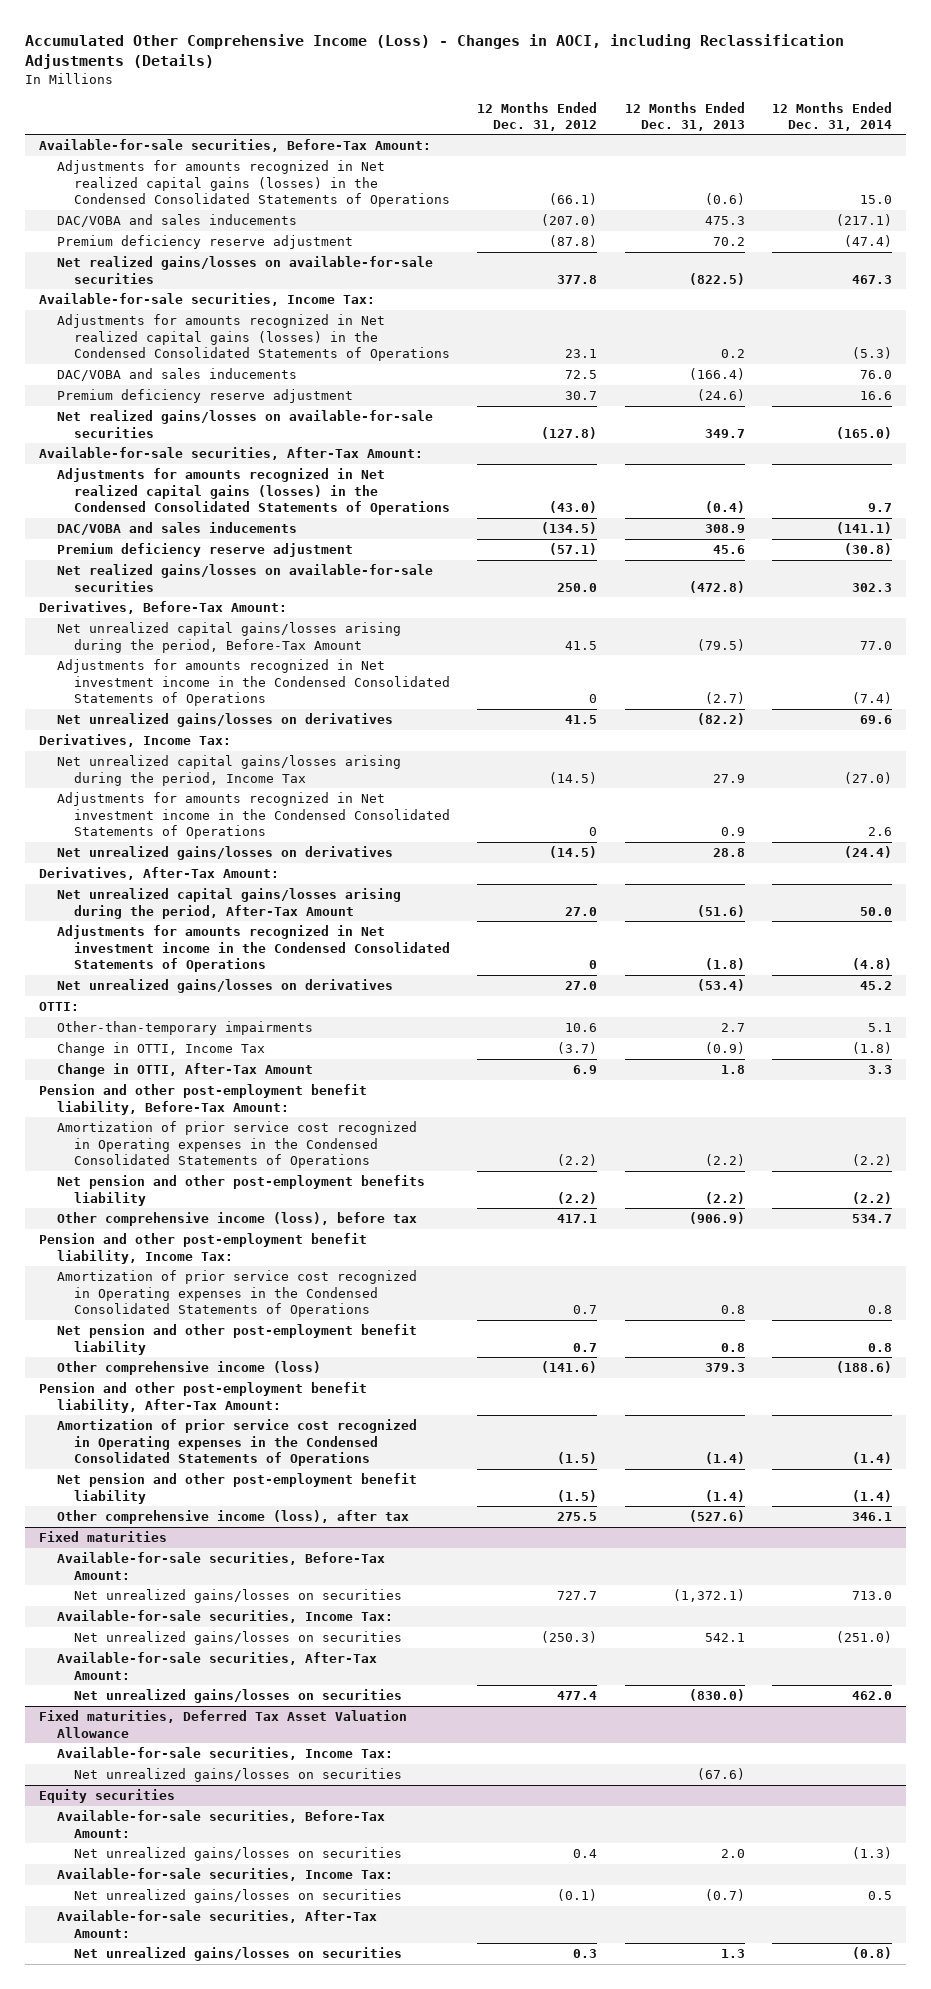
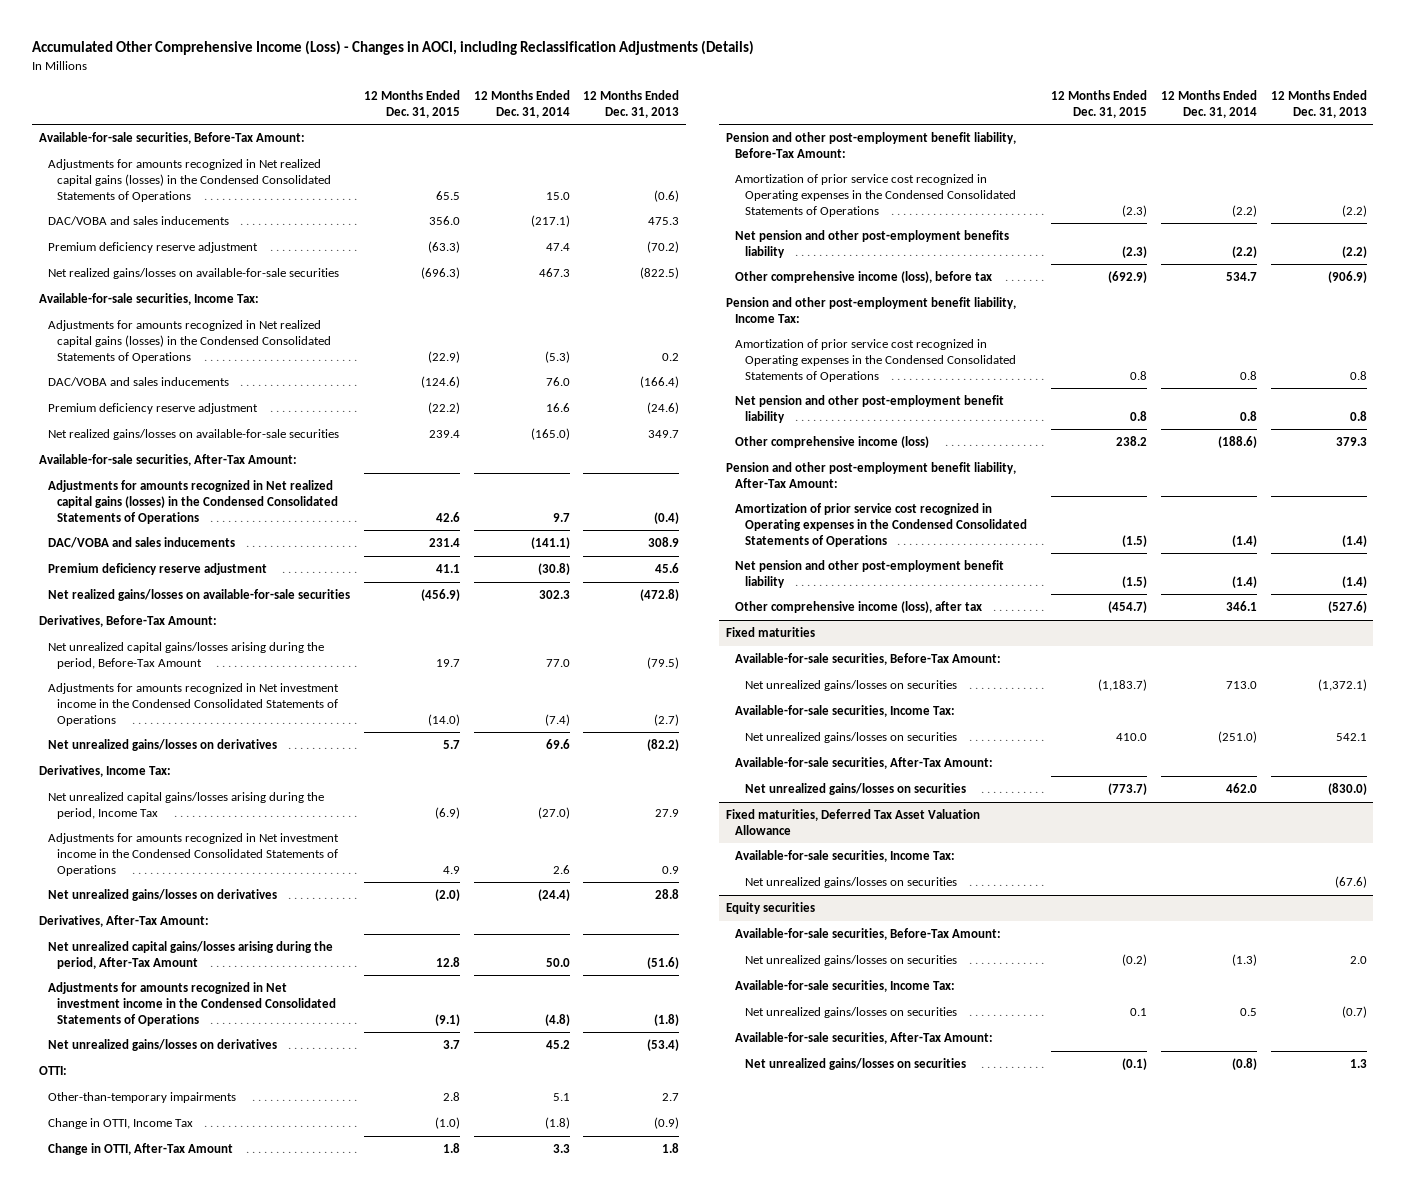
[477,101,598,132] 12 Months Ended Dec. 31, 2012 -> none
none -> [363,90,460,118] 12 Months Ended Dec. 31, 2015
[712,237,745,247] 70.2 -> [647,241,680,254] (70.2)
[843,235,892,248] (47.4) -> [545,243,570,252] 47.4

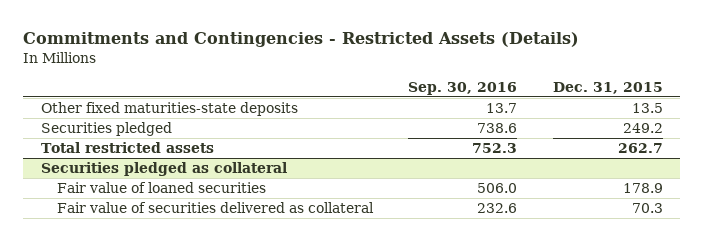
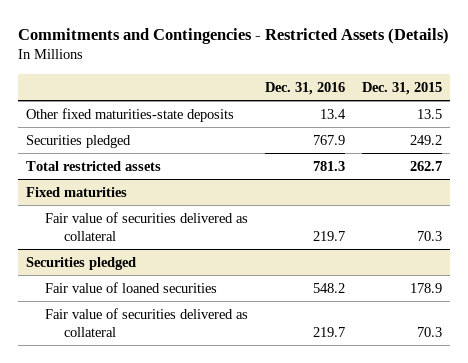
[408,81,518,95] Sep. 30, 2016 -> none
none -> [264,81,345,95] Dec. 31, 2016
none -> [26,186,128,197] Fixed maturities
none -> [44,211,248,241] Fair value of securities delivered as collateral
[40,162,287,177] Securities pledged as collateral -> [26,256,137,270] Securities pledged

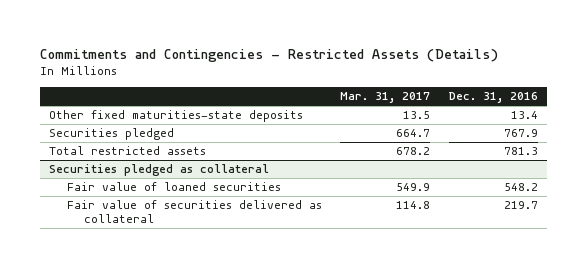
[361,81,442,95] Dec. 31, 2015 -> none
none -> [340,92,431,104] Mar. 31, 2017
[26,186,128,197] Fixed maturities -> none
[44,211,248,241] Fair value of securities delivered as collateral -> none
[26,256,137,270] Securities pledged -> [49,164,270,177] Securities pledged as collateral

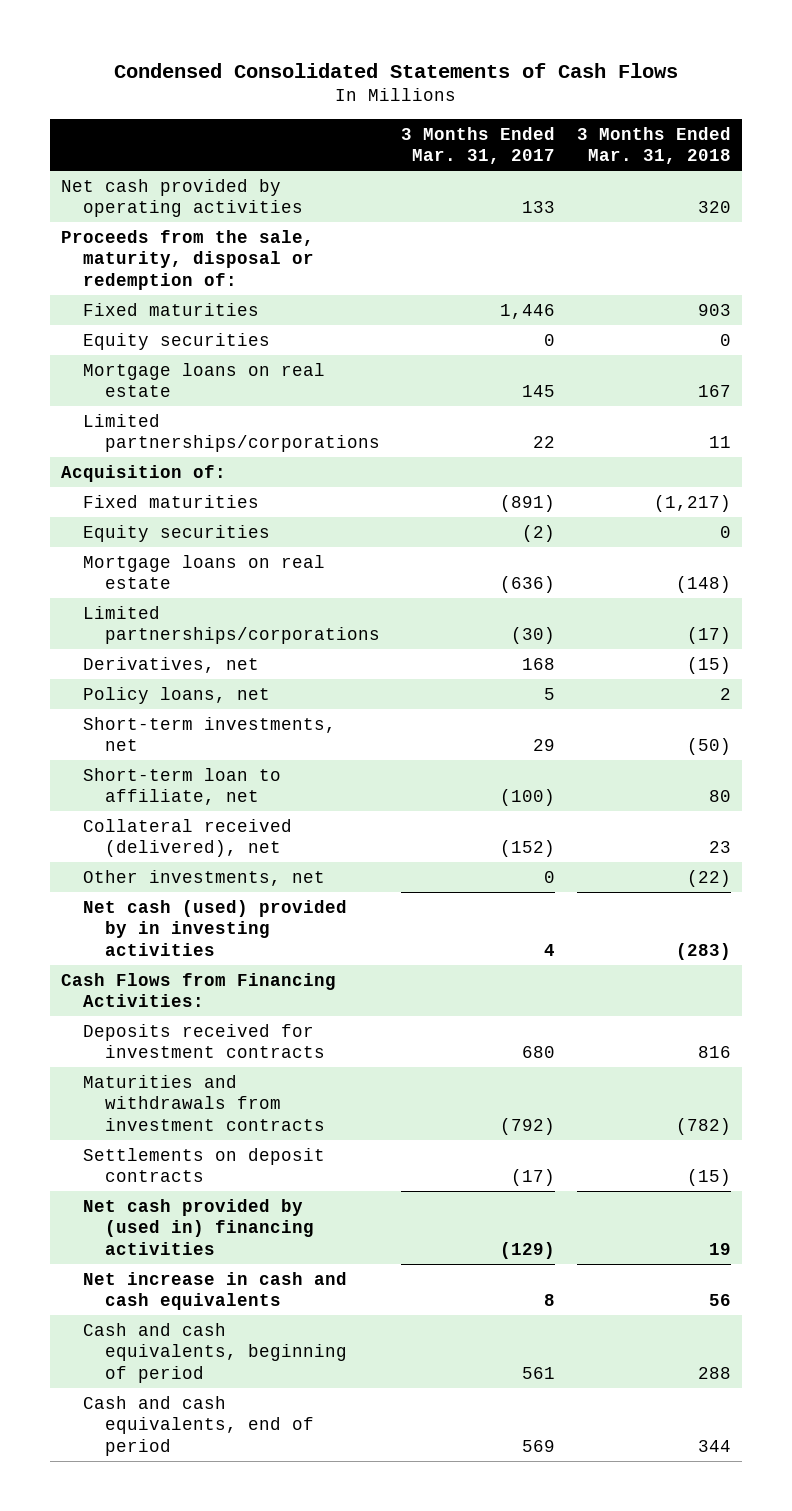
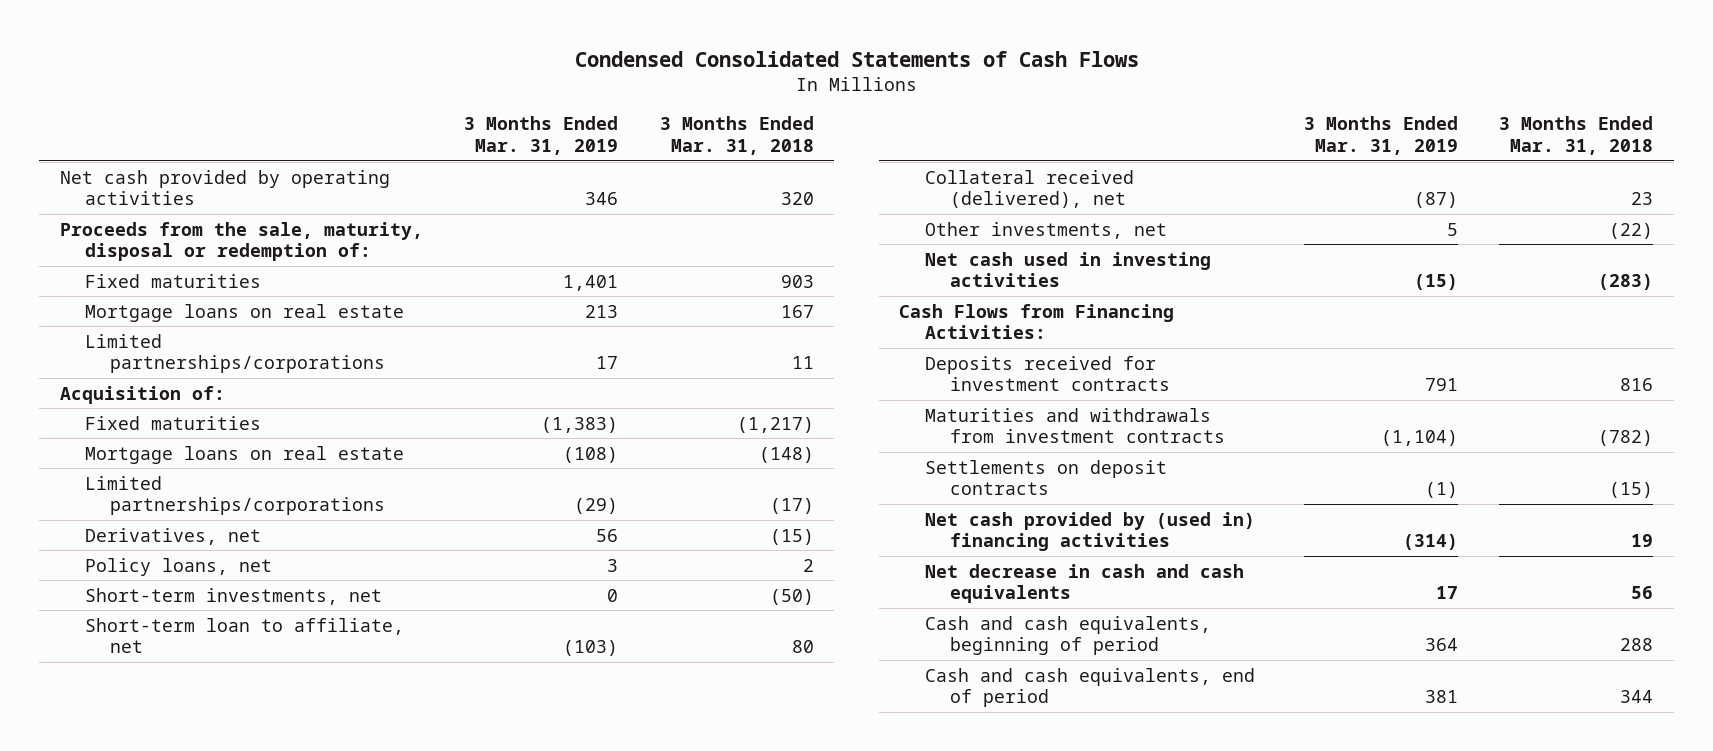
[401,126,556,165] 3 Months Ended Mar. 31, 2017 -> none
none -> [464,116,619,155] 3 Months Ended Mar. 31, 2019
[82,332,270,350] Equity securities -> none
[82,524,270,542] Equity securities -> none
[82,899,347,956] Net cash (used) provided by in investing activities -> [924,251,1211,288] Net cash used in investing activities
[82,1271,347,1311] Net increase in cash and cash equivalents -> [924,563,1244,604] Net decrease in cash and cash equivalents

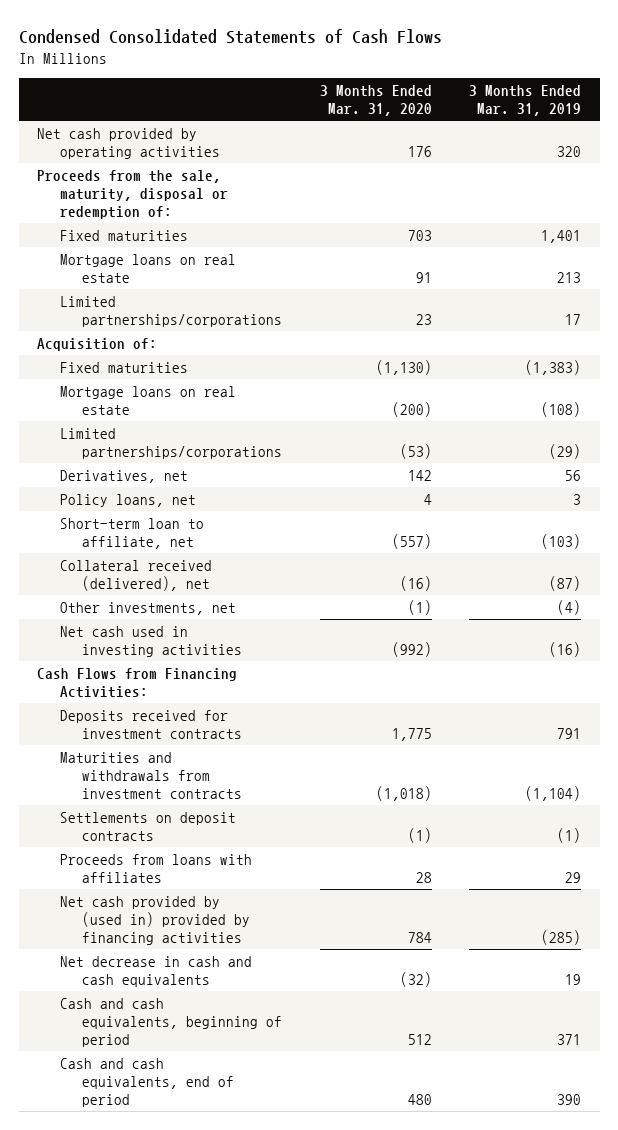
[659,116,814,155] 3 Months Ended Mar. 31, 2018 -> none
none -> [319,85,432,117] 3 Months Ended Mar. 31, 2020
[585,192,619,206] 346 -> [556,145,581,157] 320
[85,587,383,605] Short-term investments, net -> none
[1446,222,1458,236] 5 -> [556,599,581,615] (4)
[1413,274,1458,291] (15) -> [548,641,581,657] (16)
none -> [59,853,252,883] Proceeds from loans with affiliates
[924,511,1255,552] Net cash provided by (used in) financing activities -> [59,895,251,945] Net cash provided by (used in) provided by financing activities
[1402,534,1458,551] (314) -> [540,929,581,945] (285)
[1435,586,1458,600] 17 -> [564,973,581,985] 19
[1424,638,1458,652] 364 -> [556,1033,581,1045] 371
[1424,690,1458,704] 381 -> [556,1093,581,1105] 390

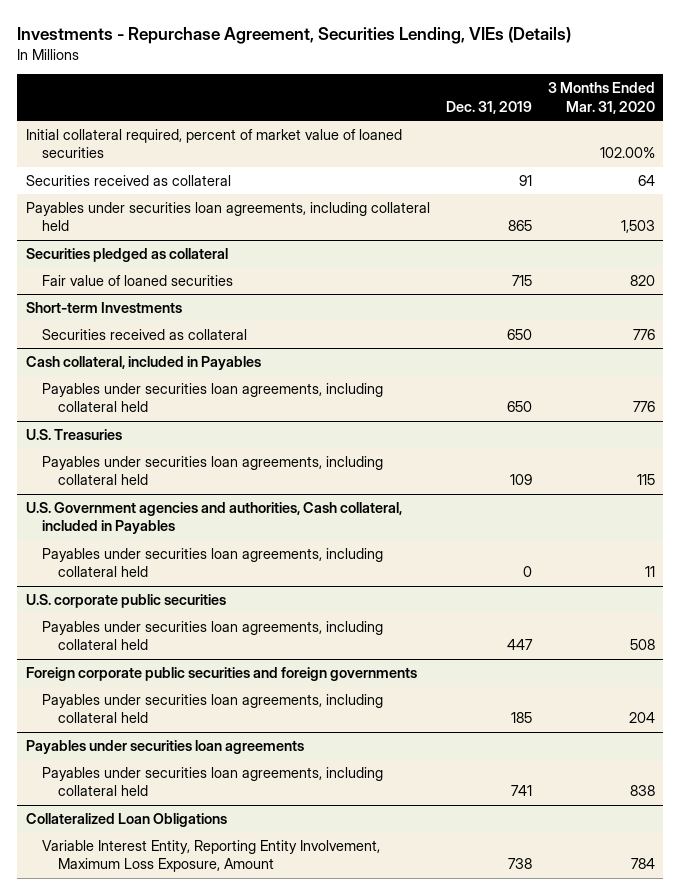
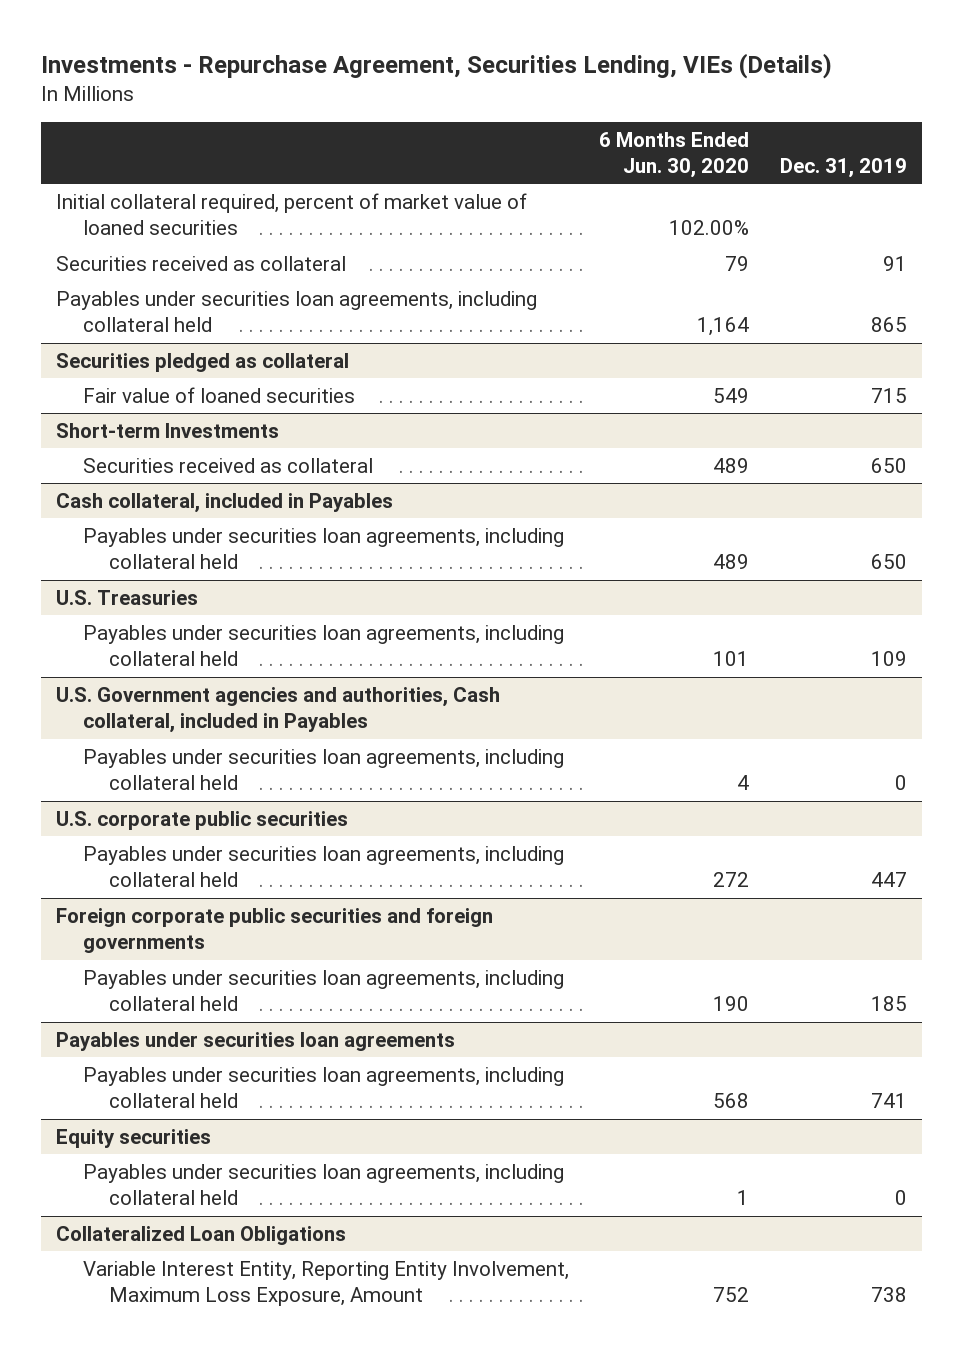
[547,82,655,114] 3 Months Ended Mar. 31, 2020 -> none
none -> [599,131,750,179] 6 Months Ended Jun. 30, 2020
none -> [56,1128,212,1148] Equity securities
none -> [82,1163,564,1206] Payables under securities loan agreements, including collateral held

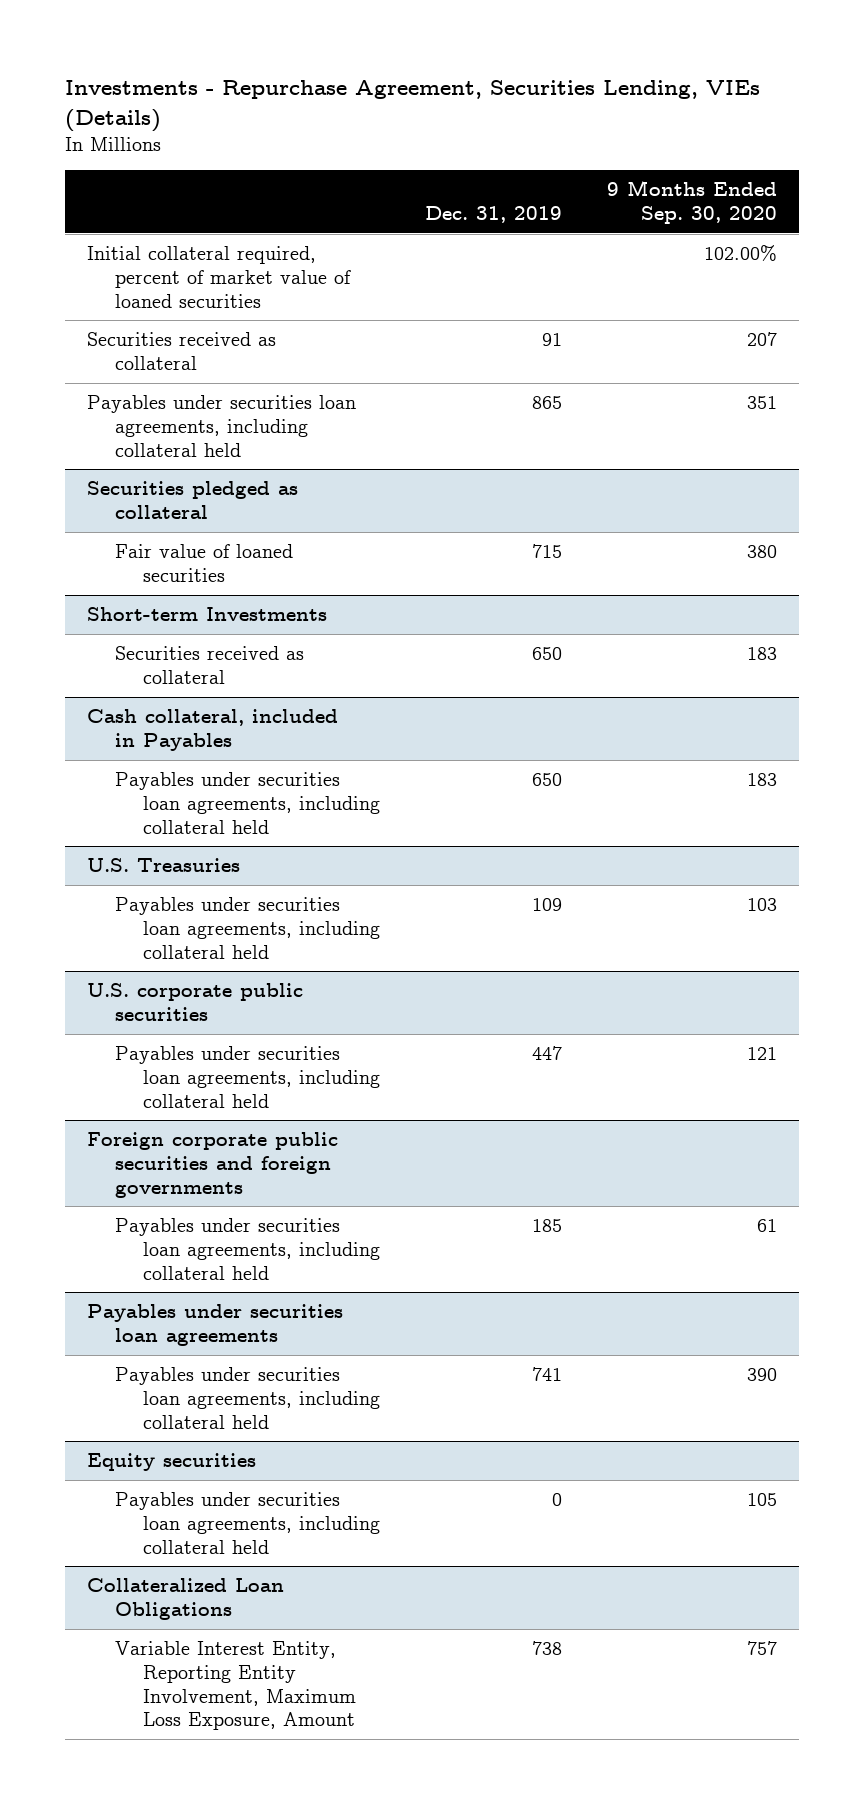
[599,131,750,179] 6 Months Ended Jun. 30, 2020 -> none
none -> [606,180,777,225] 9 Months Ended Sep. 30, 2020
[56,686,501,734] U.S. Government agencies and authorities, Cash collateral, included in Payables -> none
[82,748,564,791] Payables under securities loan agreements, including collateral held -> none

